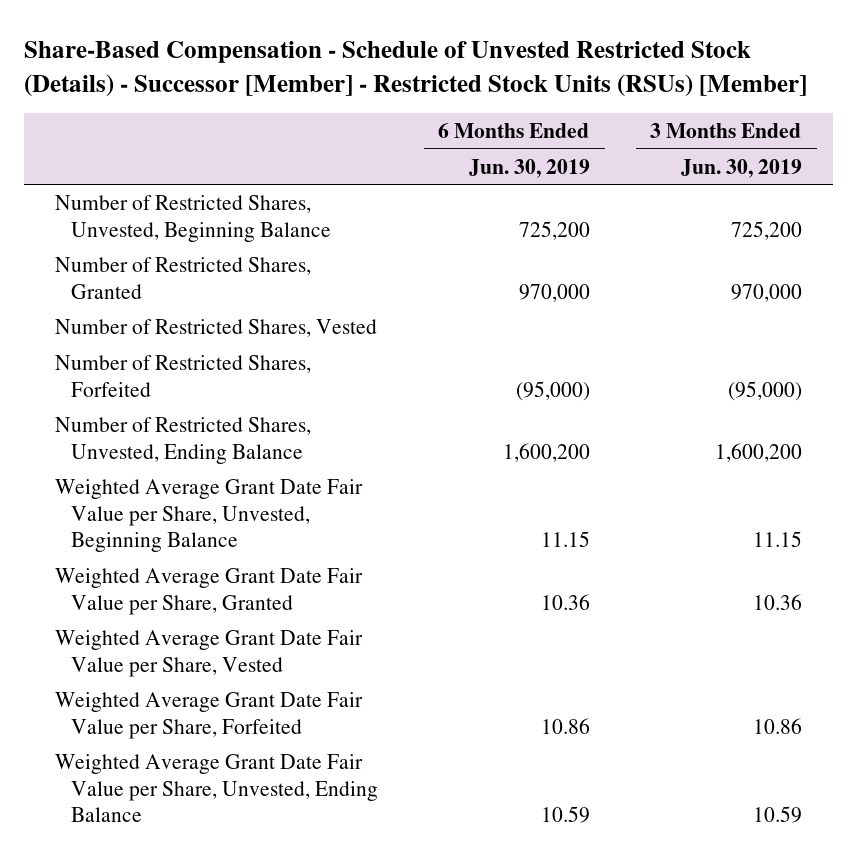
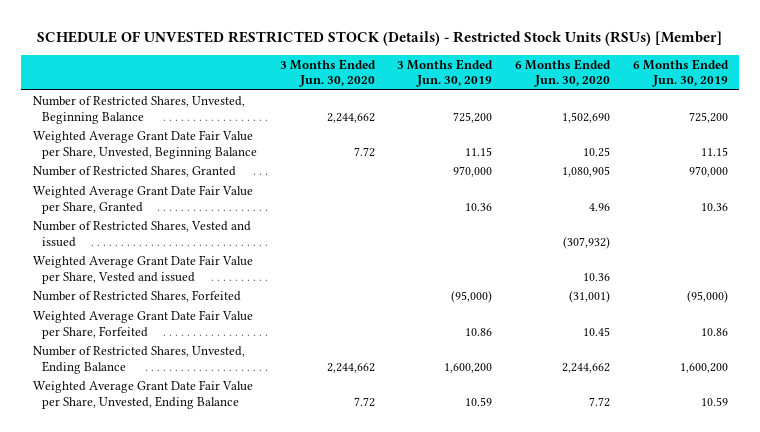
[24,40,808,97] Share-Based Compensation - Schedule of Unvested Restricted Stock (Details) - Successor [Member] - Restricted Stock Units (RSUs) [Member] -> [37,30,723,46] SCHEDULE OF UNVESTED RESTRICTED STOCK (Details) - Restricted Stock Units (RSUs) [Member]
none -> [279,58,376,88] 3 Months Ended Jun. 30, 2020
none -> [515,58,612,88] 6 Months Ended Jun. 30, 2020
[54,318,377,337] Number of Restricted Shares, Vested -> none
[54,256,311,299] Number of Restricted Shares, Granted -> [32,166,236,178] Number of Restricted Shares, Granted
none -> [32,221,251,247] Number of Restricted Shares, Vested and issued
[54,629,363,677] Weighted Average Grant Date Fair Value per Share, Vested -> [32,255,253,284] Weighted Average Grant Date Fair Value per Share, Vested and issued
[54,354,311,397] Number of Restricted Shares, Forfeited -> [32,290,241,303] Number of Restricted Shares, Forfeited
[54,416,311,464] Number of Restricted Shares, Unvested, Ending Balance -> [32,346,245,374] Number of Restricted Shares, Unvested, Ending Balance

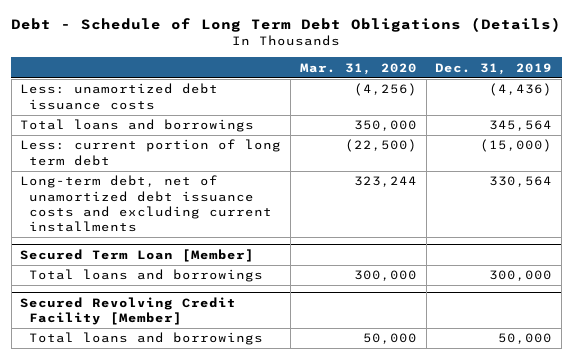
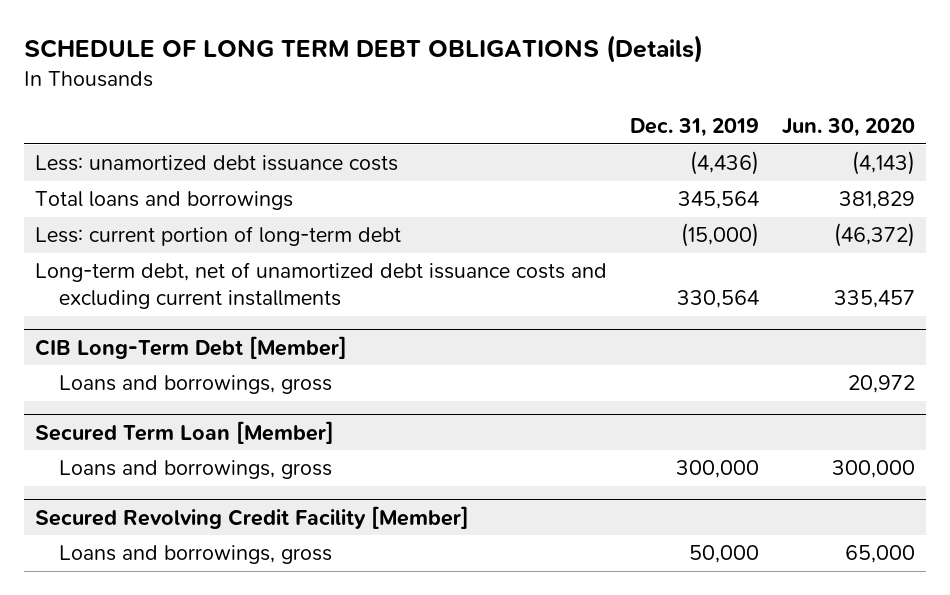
[11,17,562,33] Debt - Schedule of Long Term Debt Obligations (Details) -> [23,35,703,64] SCHEDULE OF LONG TERM DEBT OBLIGATIONS (Details)
[299,62,417,75] Mar. 31, 2020 -> none
none -> [781,118,915,138] Jun. 30, 2020
[20,139,282,166] Less: current portion of long term debt -> [35,226,402,247] Less: current portion of long-term debt
none -> [35,335,348,359] CIB Long-Term Debt [Member]
none -> [59,375,333,395] Loans and borrowings, gross
[28,269,263,283] Total loans and borrowings -> [59,460,333,480] Loans and borrowings, gross
[28,332,263,346] Total loans and borrowings -> [59,545,333,565] Loans and borrowings, gross

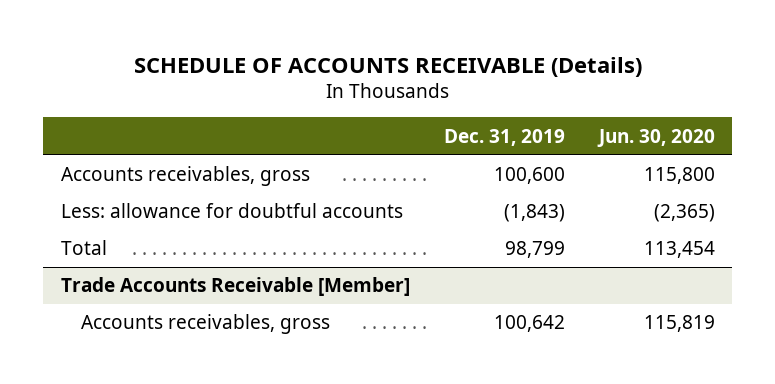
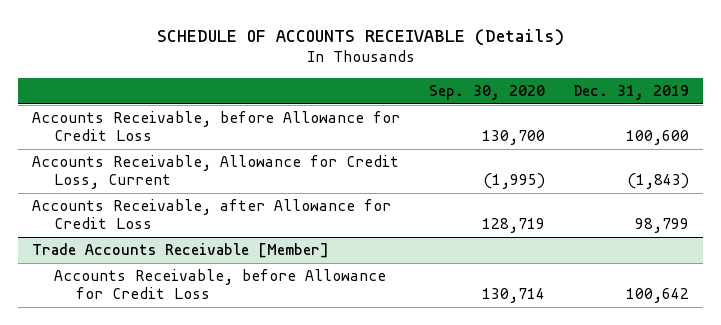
[596,128,715,147] Jun. 30, 2020 -> none
none -> [428,85,545,101] Sep. 30, 2020
[60,166,310,187] Accounts receivables, gross -> [32,111,401,142] Accounts Receivable, before Allowance for Credit Loss
[60,203,403,219] Less: allowance for doubtful accounts -> [32,155,400,190] Accounts Receivable, Allowance for Credit Loss, Current
[60,240,107,256] Total -> [32,199,392,230] Accounts Receivable, after Allowance for Credit Loss
[81,314,331,335] Accounts receivables, gross -> [54,269,387,300] Accounts Receivable, before Allowance for Credit Loss

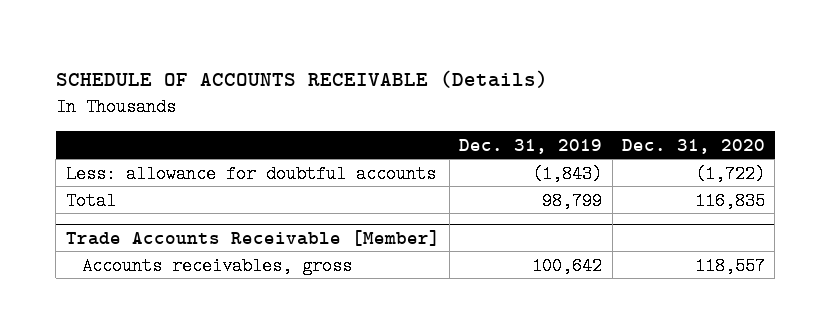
[428,85,545,101] Sep. 30, 2020 -> none
none -> [622,138,766,154] Dec. 31, 2020
[32,111,401,142] Accounts Receivable, before Allowance for Credit Loss -> none
[32,155,400,190] Accounts Receivable, Allowance for Credit Loss, Current -> [65,164,436,183] Less: allowance for doubtful accounts
[32,199,392,230] Accounts Receivable, after Allowance for Credit Loss -> [65,191,116,210] Total
[54,269,387,300] Accounts Receivable, before Allowance for Credit Loss -> [82,256,353,275] Accounts receivables, gross

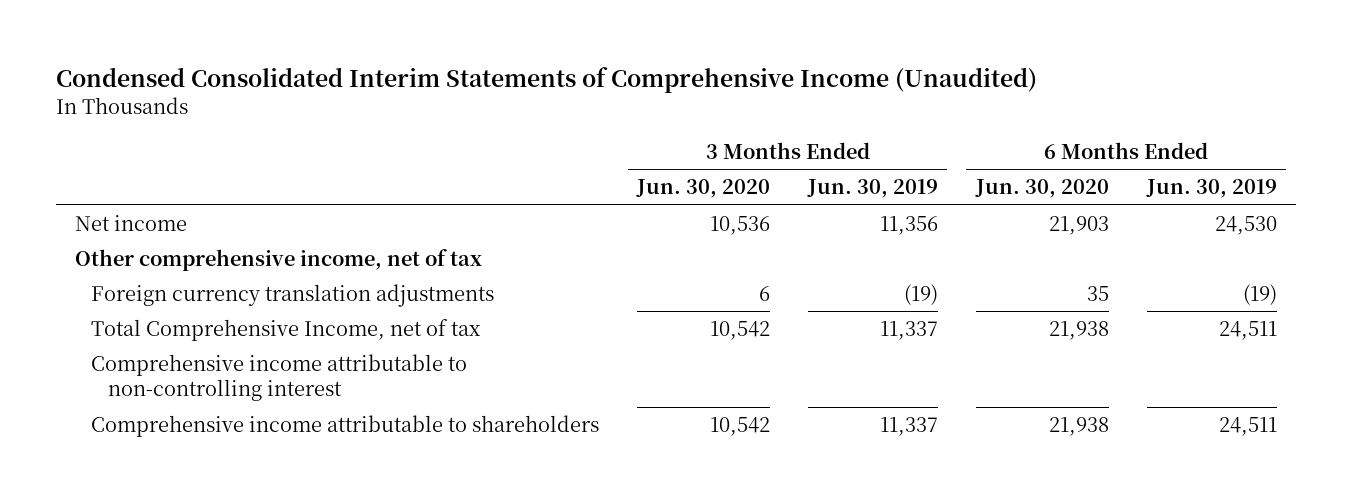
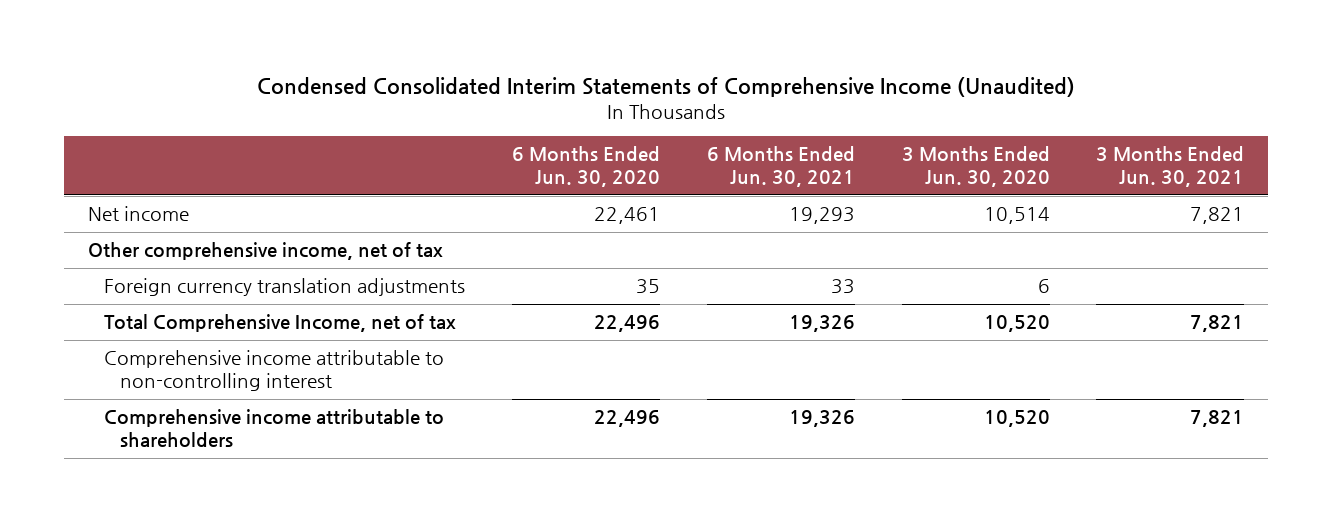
[807,179,939,199] Jun. 30, 2019 -> none
[1145,179,1277,199] Jun. 30, 2019 -> none
none -> [706,146,855,188] 6 Months Ended Jun. 30, 2021
none -> [1096,146,1245,188] 3 Months Ended Jun. 30, 2021
[710,215,771,235] 10,536 -> [983,207,1050,225] 10,514
[1048,215,1109,235] 21,903 -> [593,207,660,225] 22,461
[710,320,771,340] 10,542 -> [983,315,1050,333] 10,520
[1048,320,1109,340] 21,938 -> [593,315,660,333] 22,496
[710,416,771,436] 10,542 -> [983,410,1050,428] 10,520
[1048,416,1109,436] 21,938 -> [593,410,660,428] 22,496

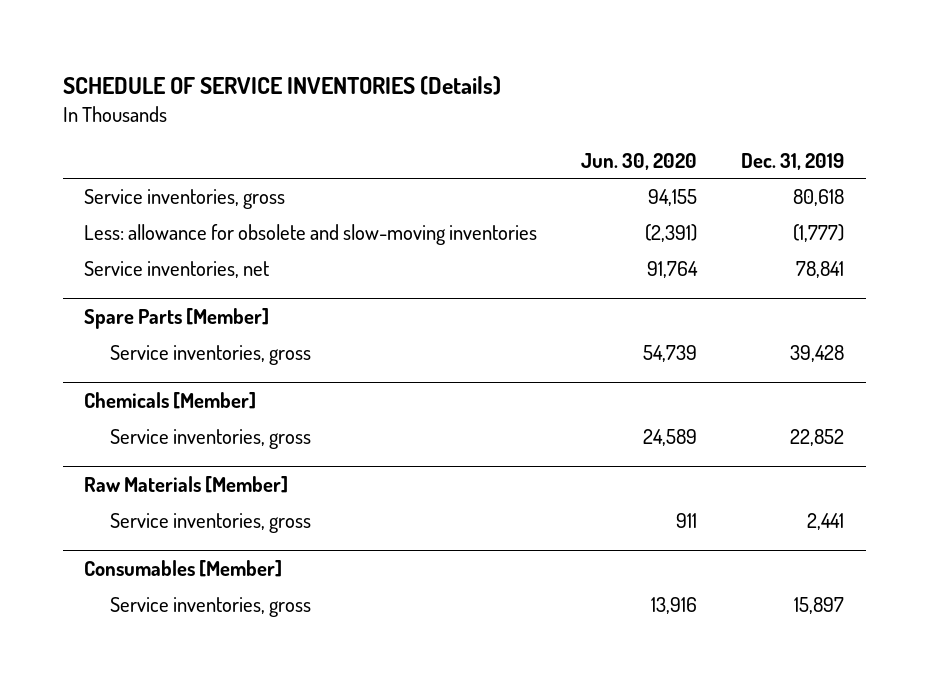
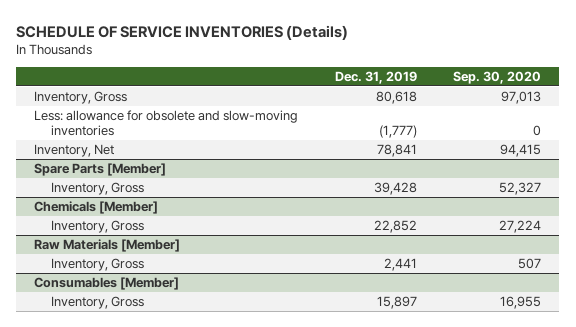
[581,152,698,170] Jun. 30, 2020 -> none
none -> [453,71,542,85] Sep. 30, 2020
[84,189,286,210] Service inventories, gross -> [34,90,128,104] Inventory, Gross
[84,261,270,279] Service inventories, net -> [34,143,115,157] Inventory, Net
[110,345,312,366] Service inventories, gross -> [50,181,144,195] Inventory, Gross
[110,429,312,450] Service inventories, gross -> [50,219,144,233] Inventory, Gross
[110,513,312,534] Service inventories, gross -> [50,257,144,271] Inventory, Gross
[110,597,312,618] Service inventories, gross -> [50,295,144,309] Inventory, Gross

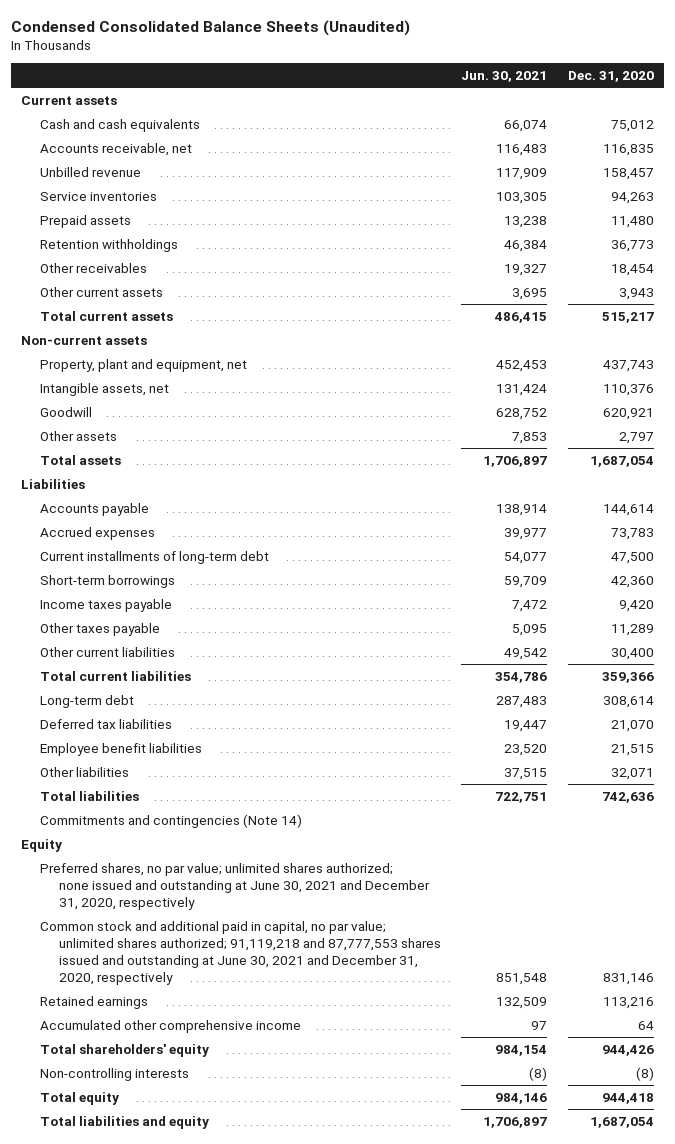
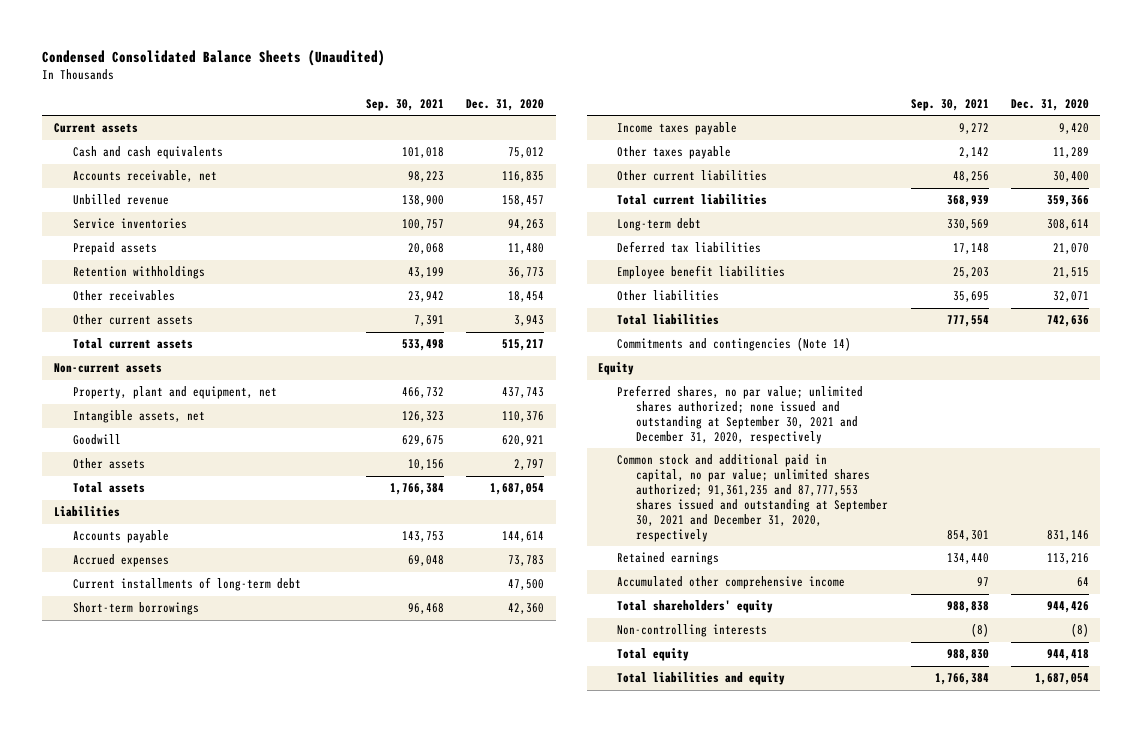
[461,70,548,82] Jun. 30, 2021 -> none
none -> [366,98,445,111] Sep. 30, 2021
[39,862,430,910] Preferred shares, no par value; unlimited shares authorized; none issued and outstanding at June 30, 2021 and December 31, 2020, respectively -> [617,385,864,444] Preferred shares, no par value; unlimited shares authorized; none issued and outstanding at September 30, 2021 and December 31, 2020, respectively
[39,920,441,985] Common stock and additional paid in capital, no par value; unlimited shares authorized; 91,119,218 and 87,777,553 shares issued and outstanding at June 30, 2021 and December 31, 2020, respectively -> [617,454,889,542] Common stock and additional paid in capital, no par value; unlimited shares authorized; 91,361,235 and 87,777,553 shares issued and outstanding at September 30, 2021 and December 31, 2020, respectively

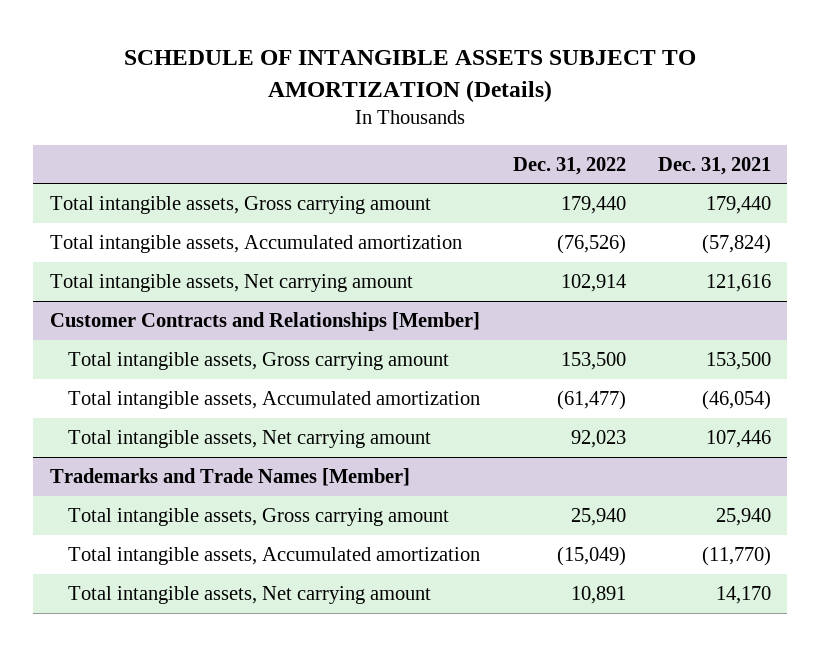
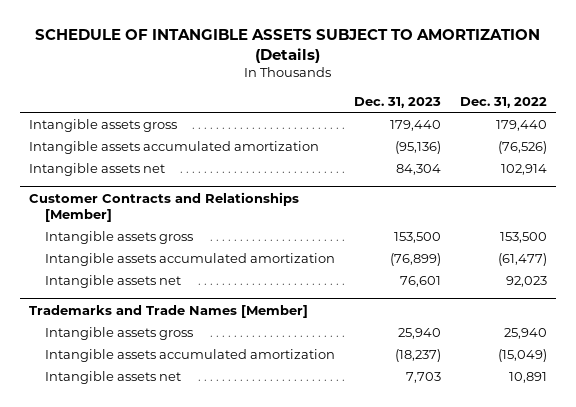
[658,156,772,175] Dec. 31, 2021 -> none
none -> [354,96,442,108] Dec. 31, 2023
[49,196,431,215] Total intangible assets, Gross carrying amount -> [28,118,177,132] Intangible assets gross
[49,235,462,254] Total intangible assets, Accumulated amortization -> [28,140,319,154] Intangible assets accumulated amortization
[49,274,413,293] Total intangible assets, Net carrying amount -> [28,162,165,176] Intangible assets net
[68,352,450,371] Total intangible assets, Gross carrying amount -> [45,230,194,244] Intangible assets gross
[68,391,481,410] Total intangible assets, Accumulated amortization -> [45,252,336,266] Intangible assets accumulated amortization
[68,430,432,449] Total intangible assets, Net carrying amount -> [45,274,182,288] Intangible assets net
[68,508,450,527] Total intangible assets, Gross carrying amount -> [45,326,194,340] Intangible assets gross
[68,547,481,566] Total intangible assets, Accumulated amortization -> [45,348,336,362] Intangible assets accumulated amortization
[68,586,432,605] Total intangible assets, Net carrying amount -> [45,370,182,384] Intangible assets net

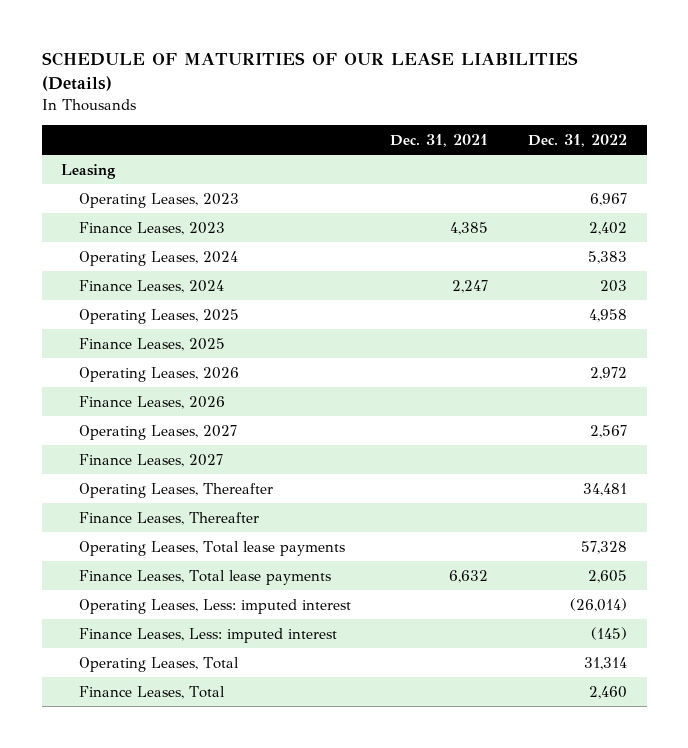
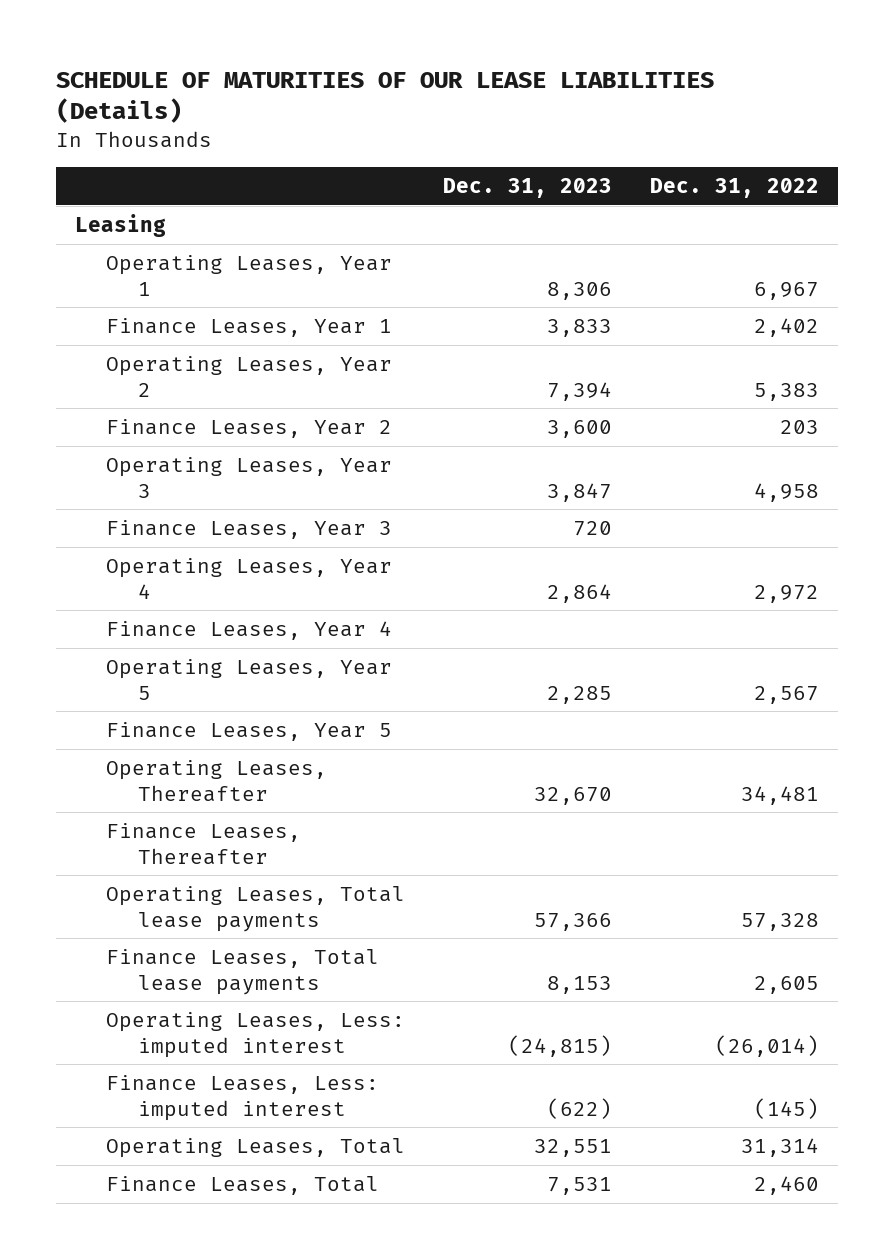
[390,133,489,147] Dec. 31, 2021 -> none
none -> [443,177,613,198] Dec. 31, 2023
[78,192,239,208] Operating Leases, 2023 -> [106,254,393,296] Operating Leases, Year 1
[78,221,225,235] Finance Leases, 2023 -> [106,317,393,337] Finance Leases, Year 1
[78,250,238,266] Operating Leases, 2024 -> [106,355,393,397] Operating Leases, Year 2
[78,279,224,293] Finance Leases, 2024 -> [106,418,393,438] Finance Leases, Year 2
[78,308,239,324] Operating Leases, 2025 -> [106,456,393,498] Operating Leases, Year 3
[78,337,225,351] Finance Leases, 2025 -> [106,519,393,539] Finance Leases, Year 3
[78,366,239,382] Operating Leases, 2026 -> [106,557,393,599] Operating Leases, Year 4
[78,395,225,409] Finance Leases, 2026 -> [106,620,393,640] Finance Leases, Year 4
[78,424,237,440] Operating Leases, 2027 -> [106,658,393,700] Operating Leases, Year 5
[78,453,223,467] Finance Leases, 2027 -> [106,721,393,741] Finance Leases, Year 5

